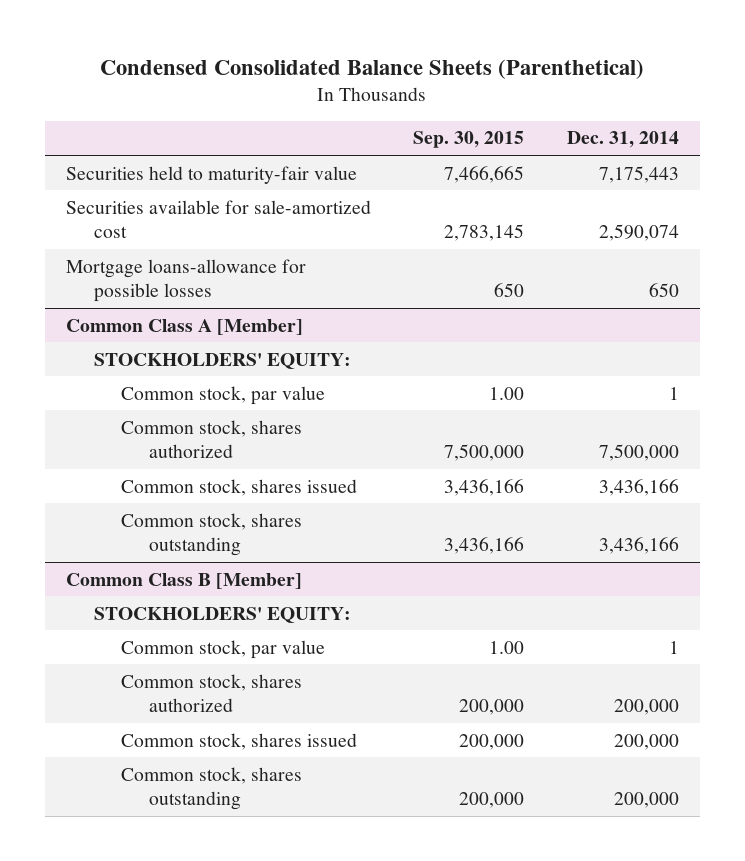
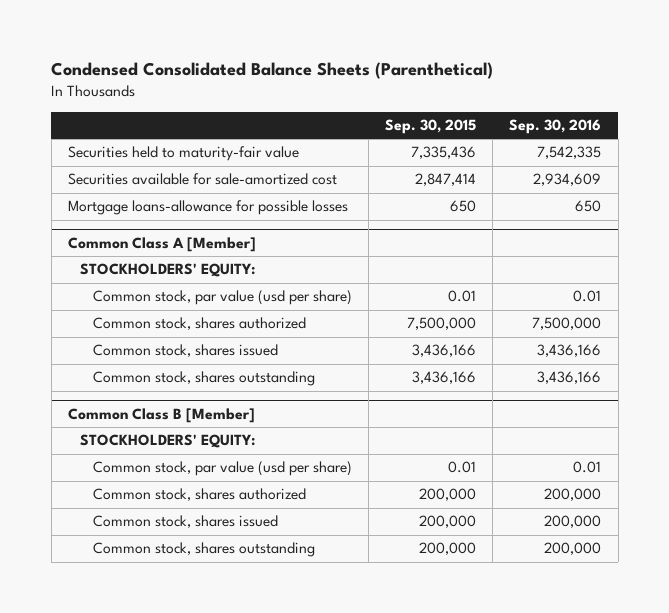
[567,131,680,149] Dec. 31, 2014 -> none
none -> [509,119,602,135] Sep. 30, 2016
[444,165,525,183] 7,466,665 -> [411,146,477,160] 7,335,436
[444,223,525,241] 2,783,145 -> [415,173,477,187] 2,847,414
[121,385,326,405] Common stock, par value -> [92,290,352,306] Common stock, par value (usd per share)
[489,386,525,400] 1.00 -> [448,290,477,303] 0.01
[121,639,326,659] Common stock, par value -> [92,461,352,477] Common stock, par value (usd per share)
[489,640,525,654] 1.00 -> [448,461,477,474] 0.01

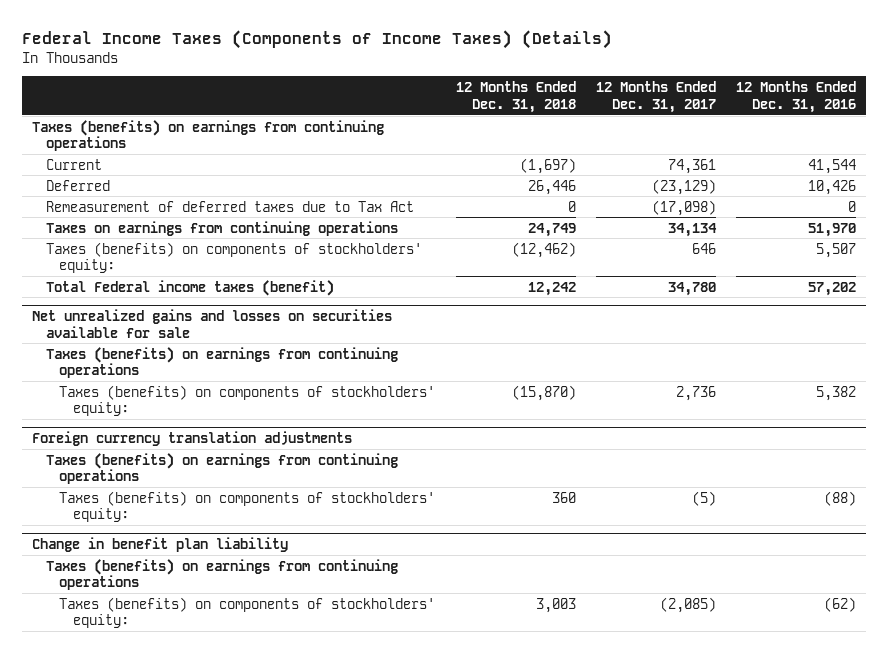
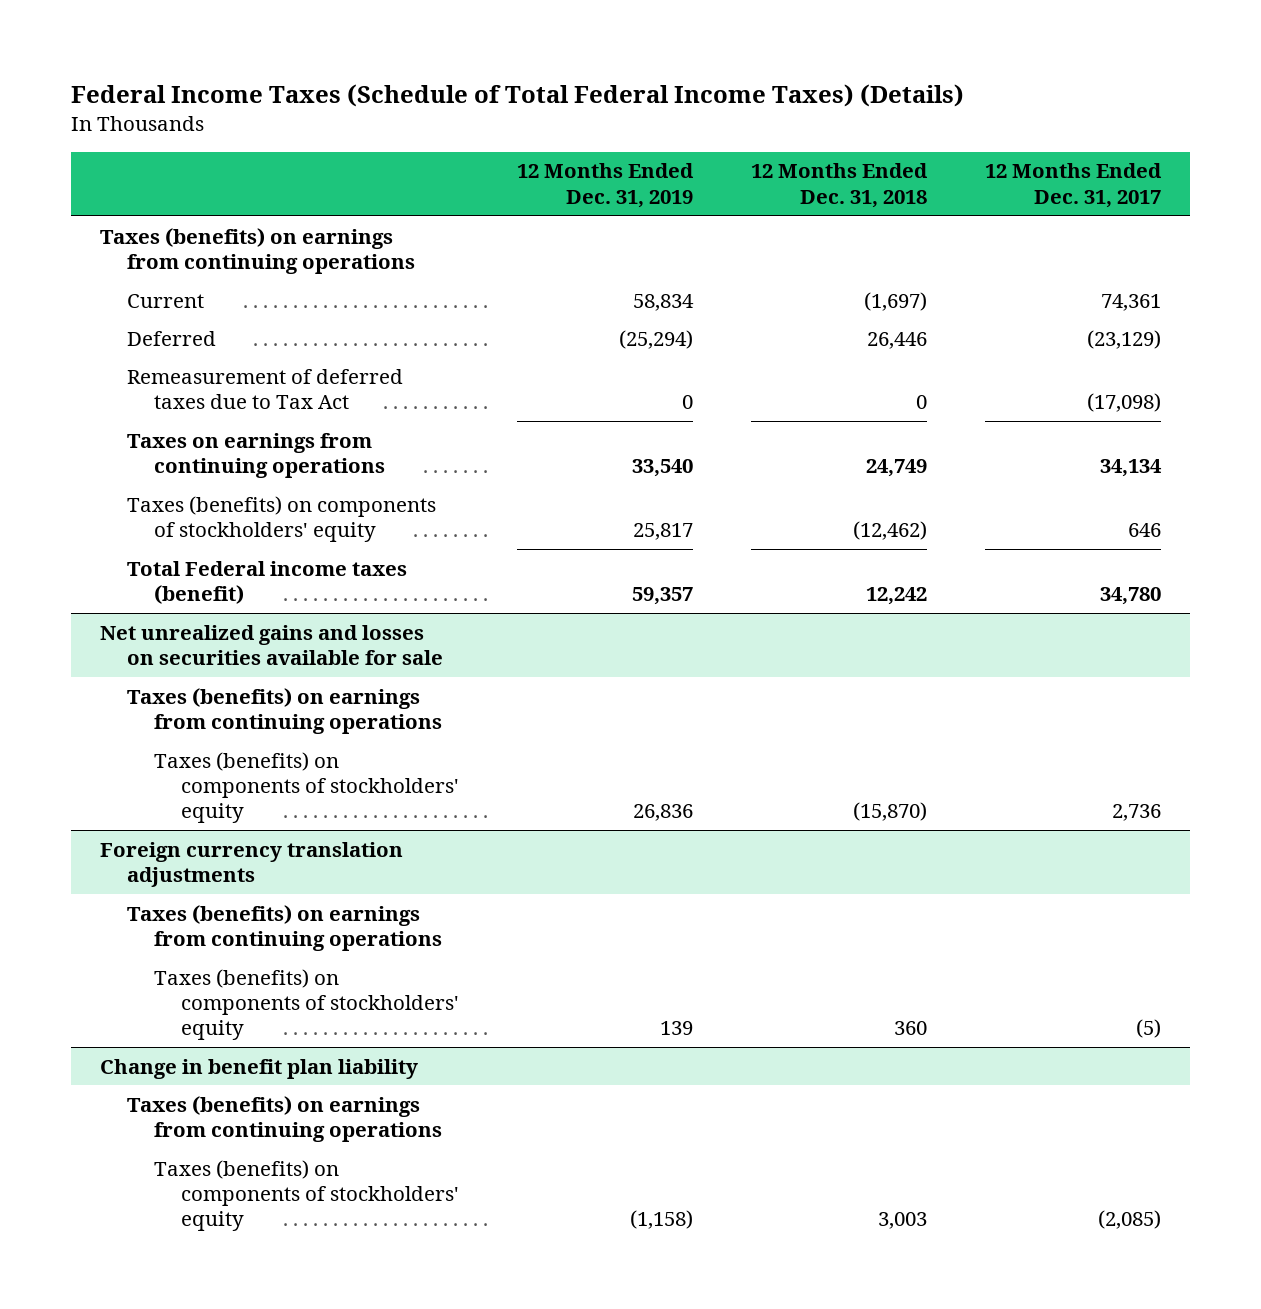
[22,29,613,49] Federal Income Taxes (Components of Income Taxes) (Details) -> [70,84,964,108] Federal Income Taxes (Schedule of Total Federal Income Taxes) (Details)
[736,81,857,113] 12 Months Ended Dec. 31, 2016 -> none
none -> [517,163,695,208] 12 Months Ended Dec. 31, 2019
[45,241,422,274] Taxes (benefits) on components of stockholders' equity: -> [127,495,437,542] Taxes (benefits) on components of stockholders' equity
[59,384,436,417] Taxes (benefits) on components of stockholders' equity: -> [154,751,460,824] Taxes (benefits) on components of stockholders' equity
[59,490,436,523] Taxes (benefits) on components of stockholders' equity: -> [154,968,460,1041] Taxes (benefits) on components of stockholders' equity
[59,596,436,629] Taxes (benefits) on components of stockholders' equity: -> [154,1159,460,1232] Taxes (benefits) on components of stockholders' equity

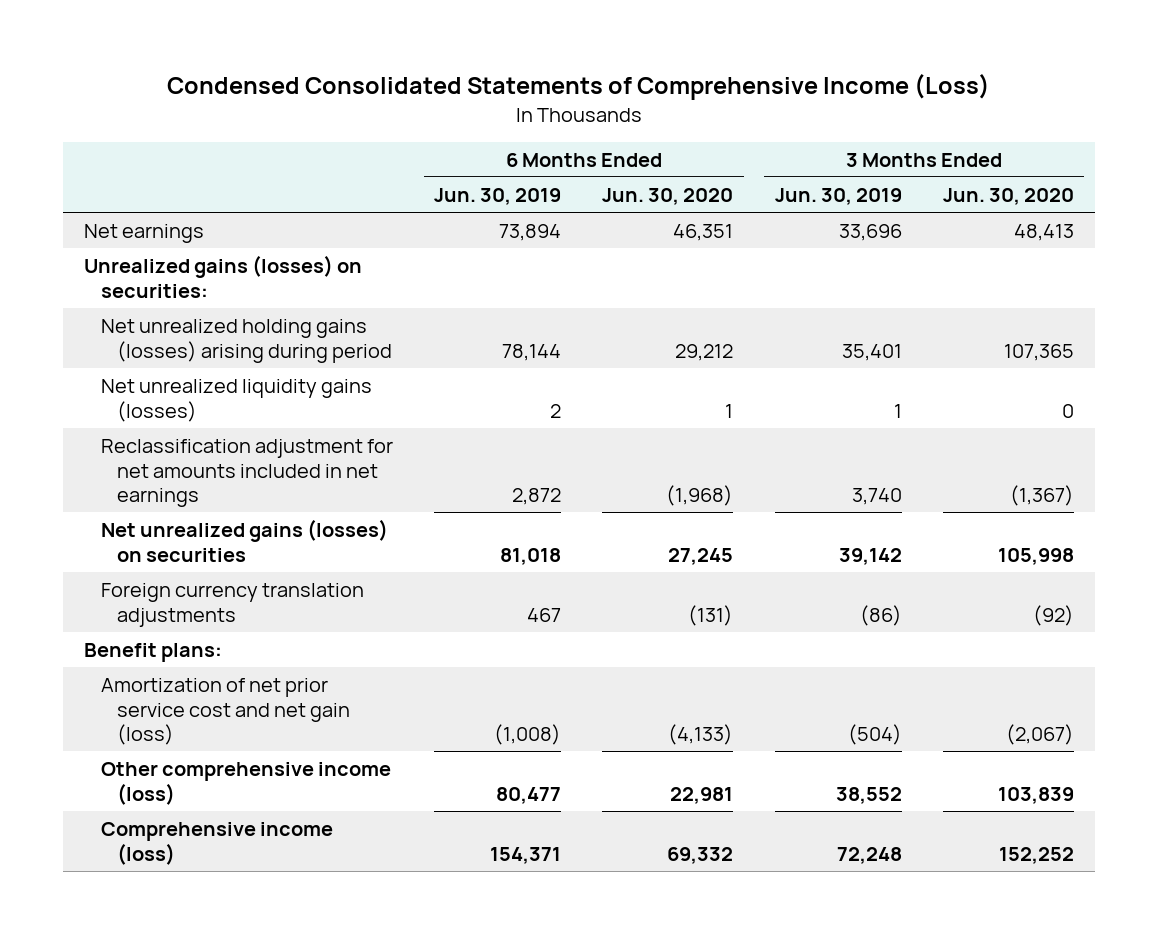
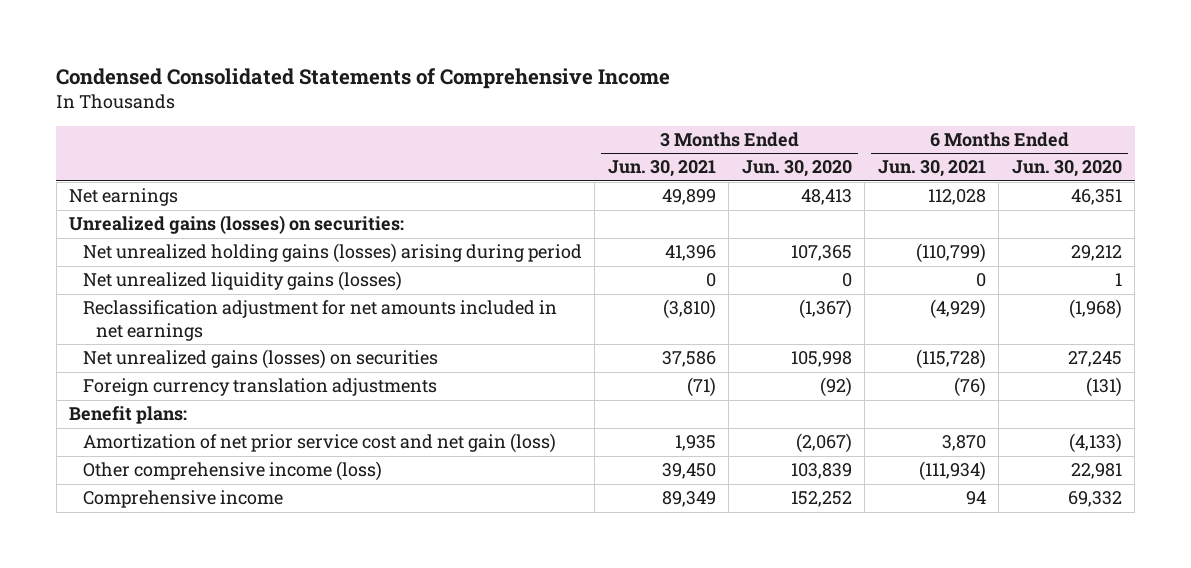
[166,74,990,101] Condensed Consolidated Statements of Comprehensive Income (Loss) -> [56,67,671,89] Condensed Consolidated Statements of Comprehensive Income
[433,187,561,205] Jun. 30, 2019 -> none
[774,187,902,205] Jun. 30, 2019 -> none
none -> [607,160,716,178] Jun. 30, 2021
none -> [877,160,986,178] Jun. 30, 2021
[100,821,333,865] Comprehensive income (loss) -> [82,490,283,509] Comprehensive income

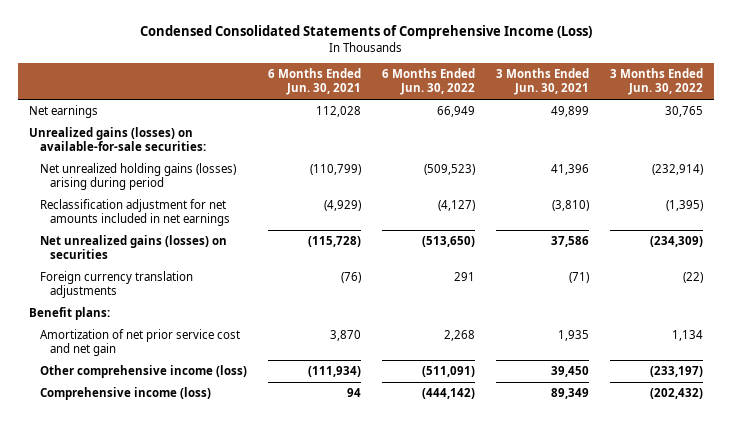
[56,67,671,89] Condensed Consolidated Statements of Comprehensive Income -> [140,25,593,40] Condensed Consolidated Statements of Comprehensive Income (Loss)
[741,160,852,178] Jun. 30, 2020 -> none
[1011,160,1122,178] Jun. 30, 2020 -> none
none -> [381,68,475,96] 6 Months Ended Jun. 30, 2022
none -> [610,68,704,96] 3 Months Ended Jun. 30, 2022
[69,215,405,235] Unrealized gains (losses) on securities: -> [29,127,206,152] Unrealized gains (losses) on available-for-sale securities:
[82,271,402,292] Net unrealized liquidity gains (losses) -> none
[82,433,556,454] Amortization of net prior service cost and net gain (loss) -> [39,329,240,357] Amortization of net prior service cost and net gain
[82,490,283,509] Comprehensive income -> [39,387,211,401] Comprehensive income (loss)

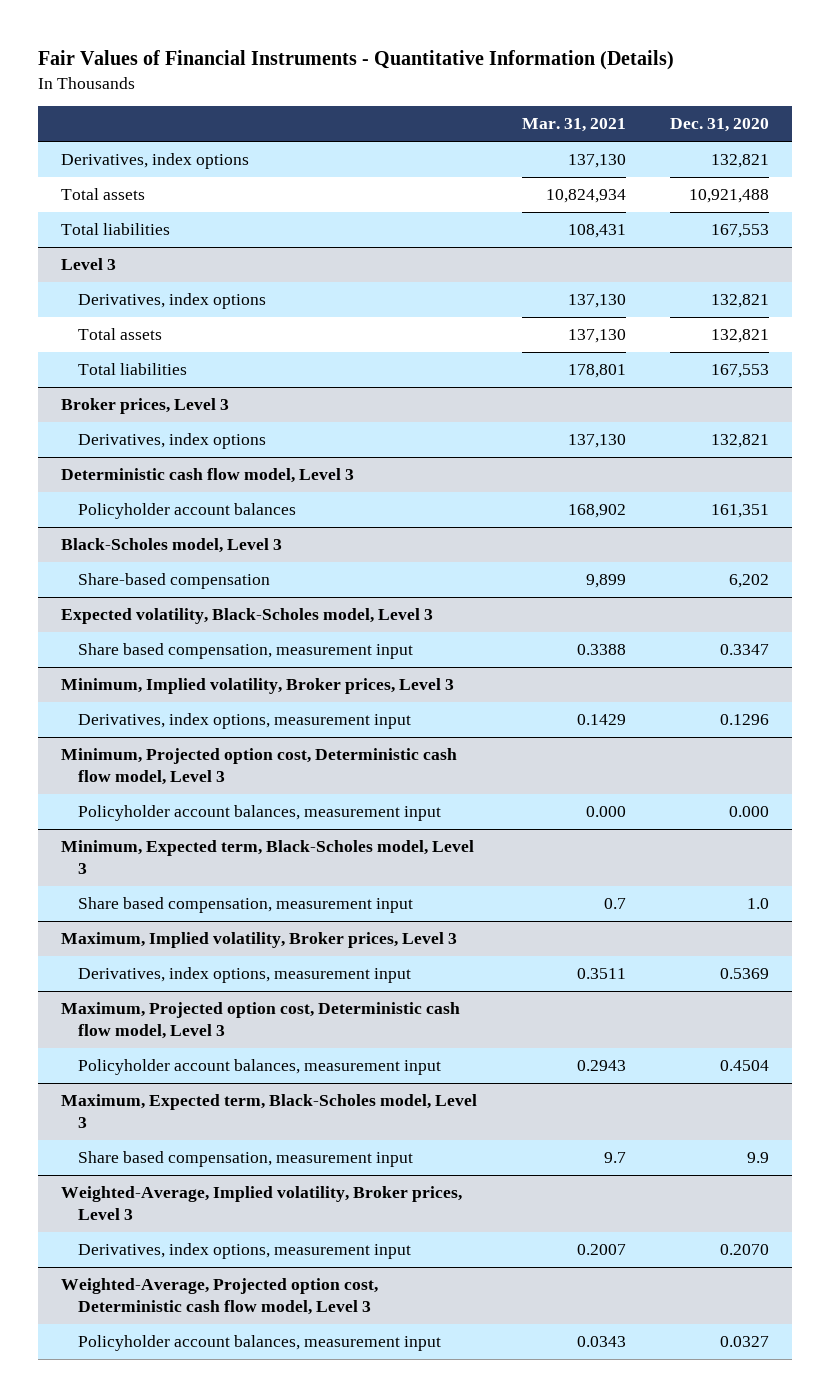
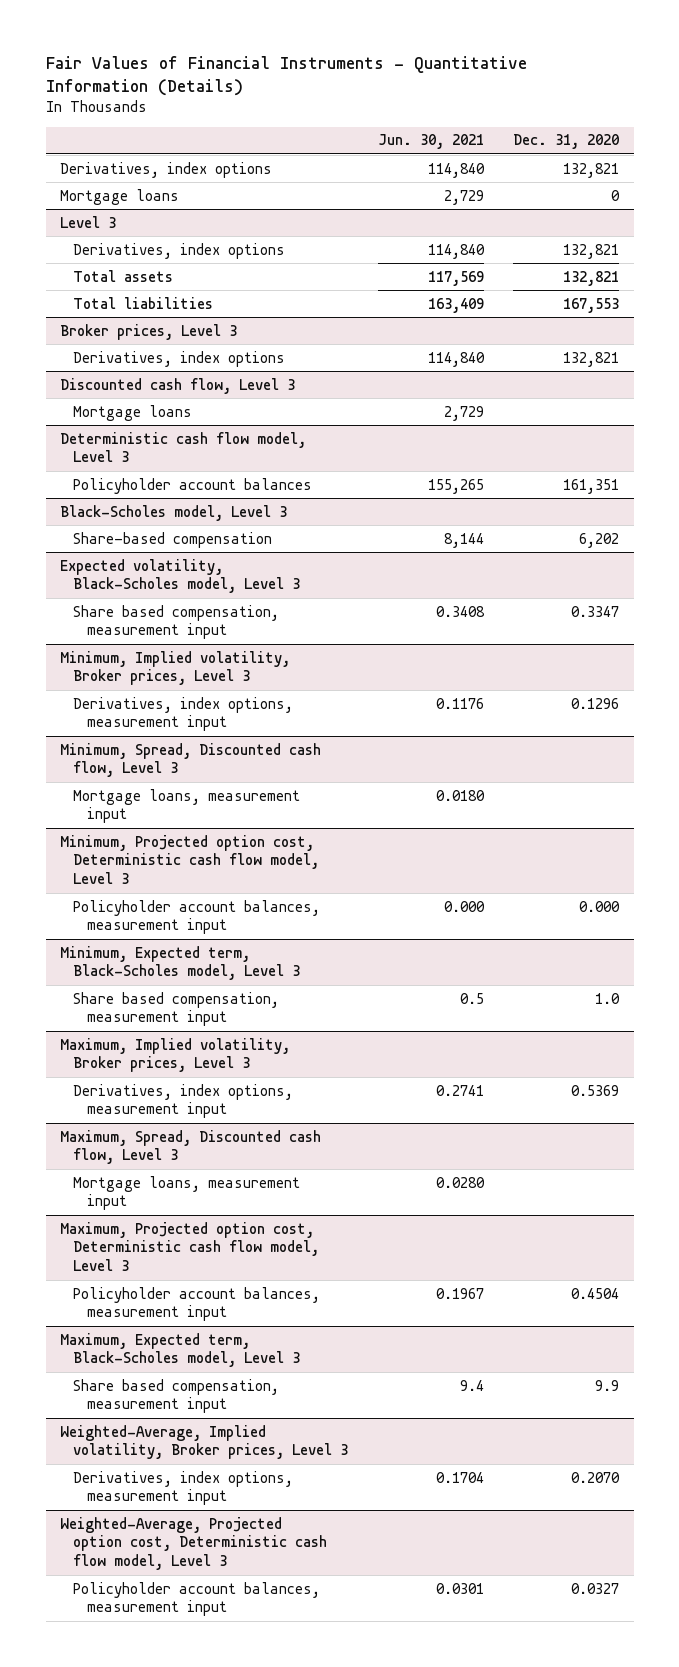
[521,118,626,133] Mar. 31, 2021 -> none
none -> [377,134,484,150] Jun. 30, 2021
[60,188,145,201] Total assets -> none
[60,223,170,236] Total liabilities -> none
none -> [60,188,180,205] Mortgage loans
none -> [60,377,296,394] Discounted cash flow, Level 3
none -> [73,404,193,421] Mortgage loans
none -> [60,742,322,778] Minimum, Spread, Discounted cash flow, Level 3
none -> [73,788,301,824] Mortgage loans, measurement input
none -> [60,1129,322,1165] Maximum, Spread, Discounted cash flow, Level 3
none -> [73,1175,301,1211] Mortgage loans, measurement input

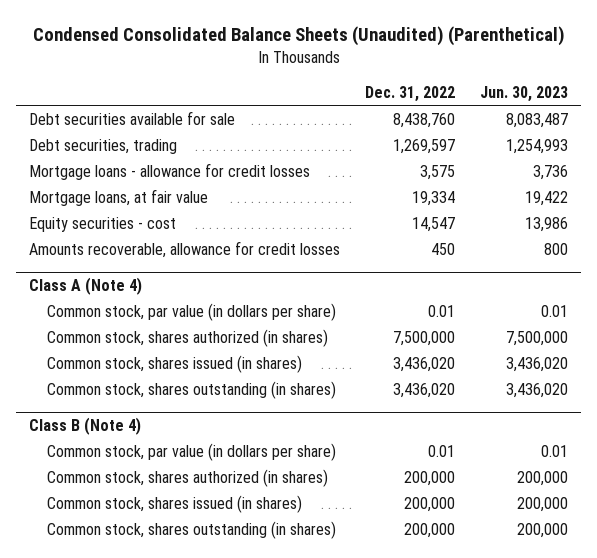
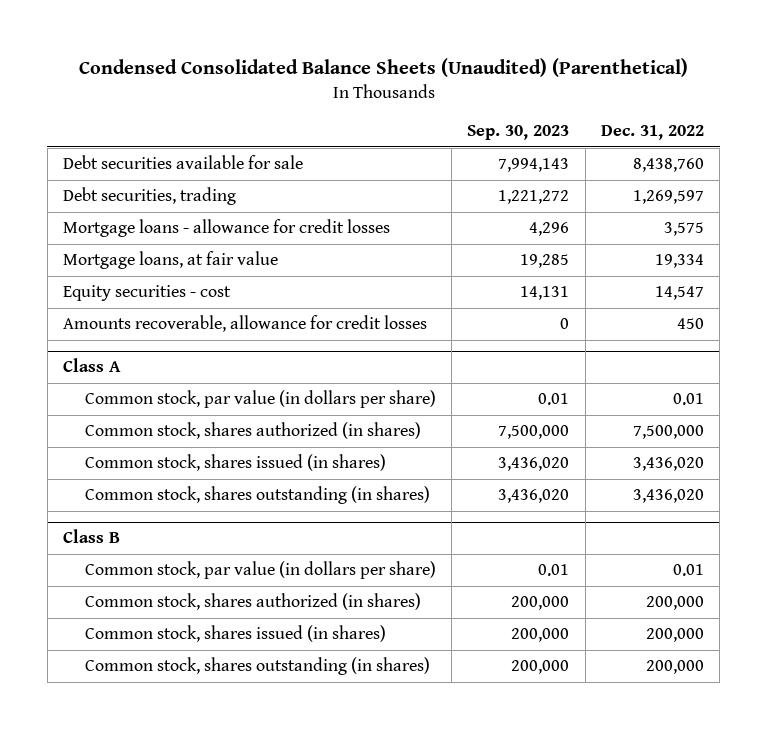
[480,86,569,103] Jun. 30, 2023 -> none
none -> [467,125,570,141] Sep. 30, 2023
[28,277,142,296] Class A (Note 4) -> [62,358,121,373] Class A
[28,417,141,436] Class B (Note 4) -> [62,529,120,544] Class B

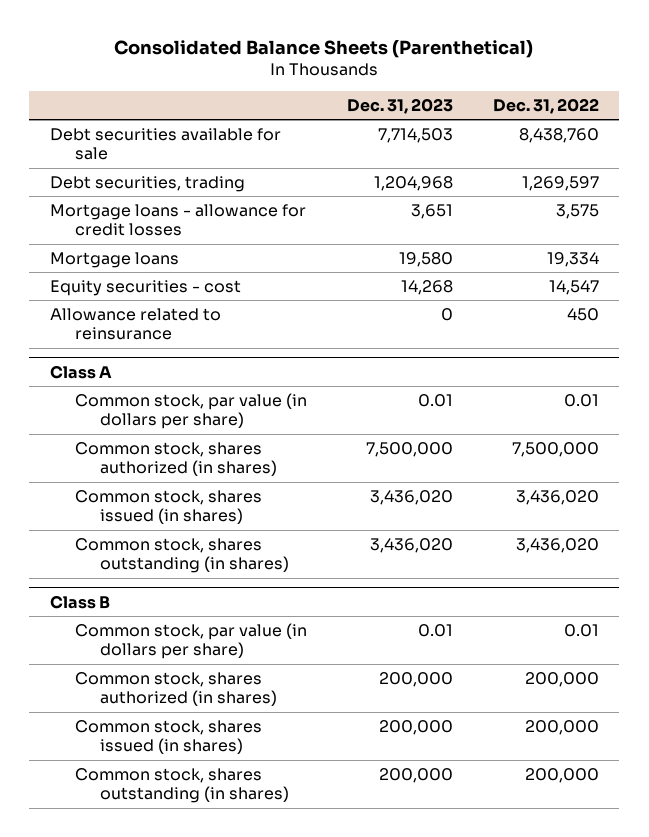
[78,58,688,78] Condensed Consolidated Balance Sheets (Unaudited) (Parenthetical) -> [114,39,534,58] Consolidated Balance Sheets (Parenthetical)
[467,125,570,141] Sep. 30, 2023 -> none
none -> [346,97,453,114] Dec. 31, 2023
[62,251,278,270] Mortgage loans, at fair value -> [49,251,179,268] Mortgage loans
[62,315,427,333] Amounts recoverable, allowance for credit losses -> [49,307,221,341] Allowance related to reinsurance

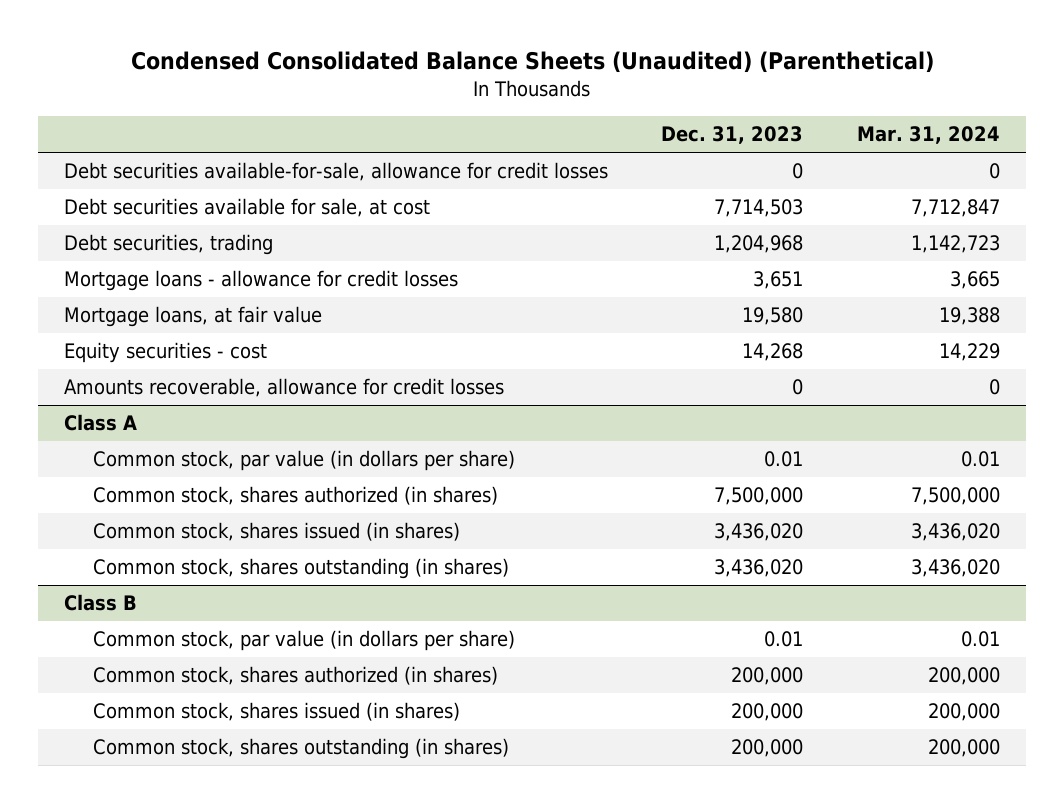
[114,39,534,58] Consolidated Balance Sheets (Parenthetical) -> [130,50,934,73] Condensed Consolidated Balance Sheets (Unaudited) (Parenthetical)
[493,97,600,114] Dec. 31, 2022 -> none
none -> [856,126,1000,145] Mar. 31, 2024
none -> [64,162,609,182] Debt securities available-for-sale, allowance for credit losses
[49,127,281,161] Debt securities available for sale -> [64,198,431,218] Debt securities available for sale, at cost
[49,251,179,268] Mortgage loans -> [64,306,323,328] Mortgage loans, at fair value
[49,307,221,341] Allowance related to reinsurance -> [64,378,505,398] Amounts recoverable, allowance for credit losses

